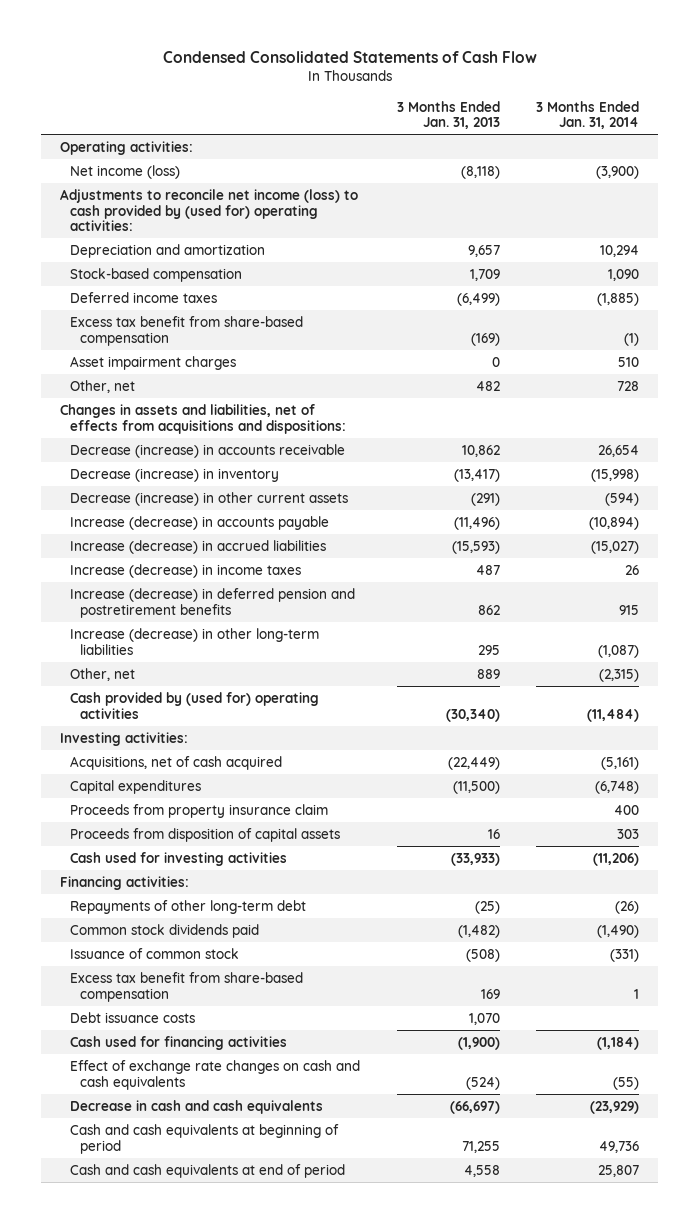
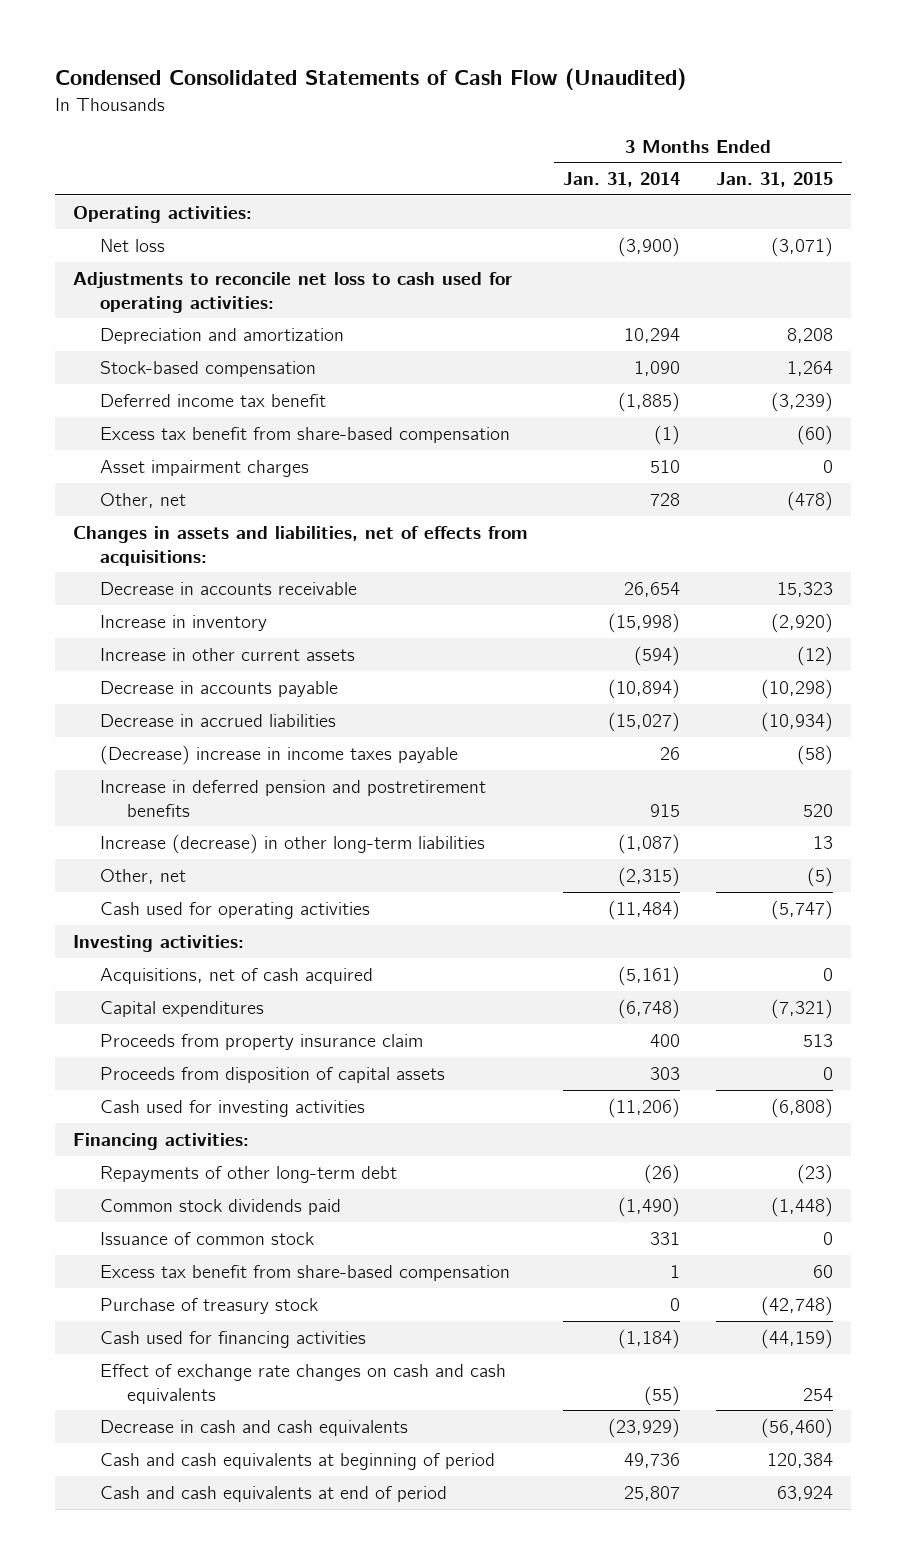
[162,50,537,63] Condensed Consolidated Statements of Cash Flow -> [55,67,687,90] Condensed Consolidated Statements of Cash Flow (Unaudited)
[396,100,500,130] 3 Months Ended Jan. 31, 2013 -> none
none -> [715,172,833,188] Jan. 31, 2015
[69,164,180,179] Net income (loss) -> [100,238,166,252] Net loss
[59,188,358,232] Adjustments to reconcile net income (loss) to cash provided by (used for) operating activities: -> [73,271,513,313] Adjustments to reconcile net loss to cash used for operating activities:
[69,291,217,303] Deferred income taxes -> [100,393,327,407] Deferred income tax benefit
[59,403,346,434] Changes in assets and liabilities, net of effects from acquisitions and dispositions: -> [73,525,528,566] Changes in assets and liabilities, net of effects from acquisitions:
[69,443,345,458] Decrease (increase) in accounts receivable -> [100,581,358,595] Decrease in accounts receivable
[69,467,279,482] Decrease (increase) in inventory -> [100,614,268,631] Increase in inventory
[69,491,348,506] Decrease (increase) in other current assets -> [100,647,356,661] Increase in other current assets
[69,515,329,530] Increase (decrease) in accounts payable -> [100,680,339,697] Decrease in accounts payable
[69,539,326,554] Increase (decrease) in accrued liabilities -> [100,713,337,727] Decrease in accrued liabilities
[69,563,301,578] Increase (decrease) in income taxes -> [100,744,459,765] (Decrease) increase in income taxes payable
[69,587,355,618] Increase (decrease) in deferred pension and postretirement benefits -> [100,779,487,817] Increase in deferred pension and postretirement benefits
[69,691,319,719] Cash provided by (used for) operating activities -> [100,901,371,919] Cash used for operating activities
[610,948,640,962] (331) -> [649,1231,680,1245] 331
[69,1011,195,1023] Debt issuance costs -> none
none -> [100,1297,319,1314] Purchase of treasury stock

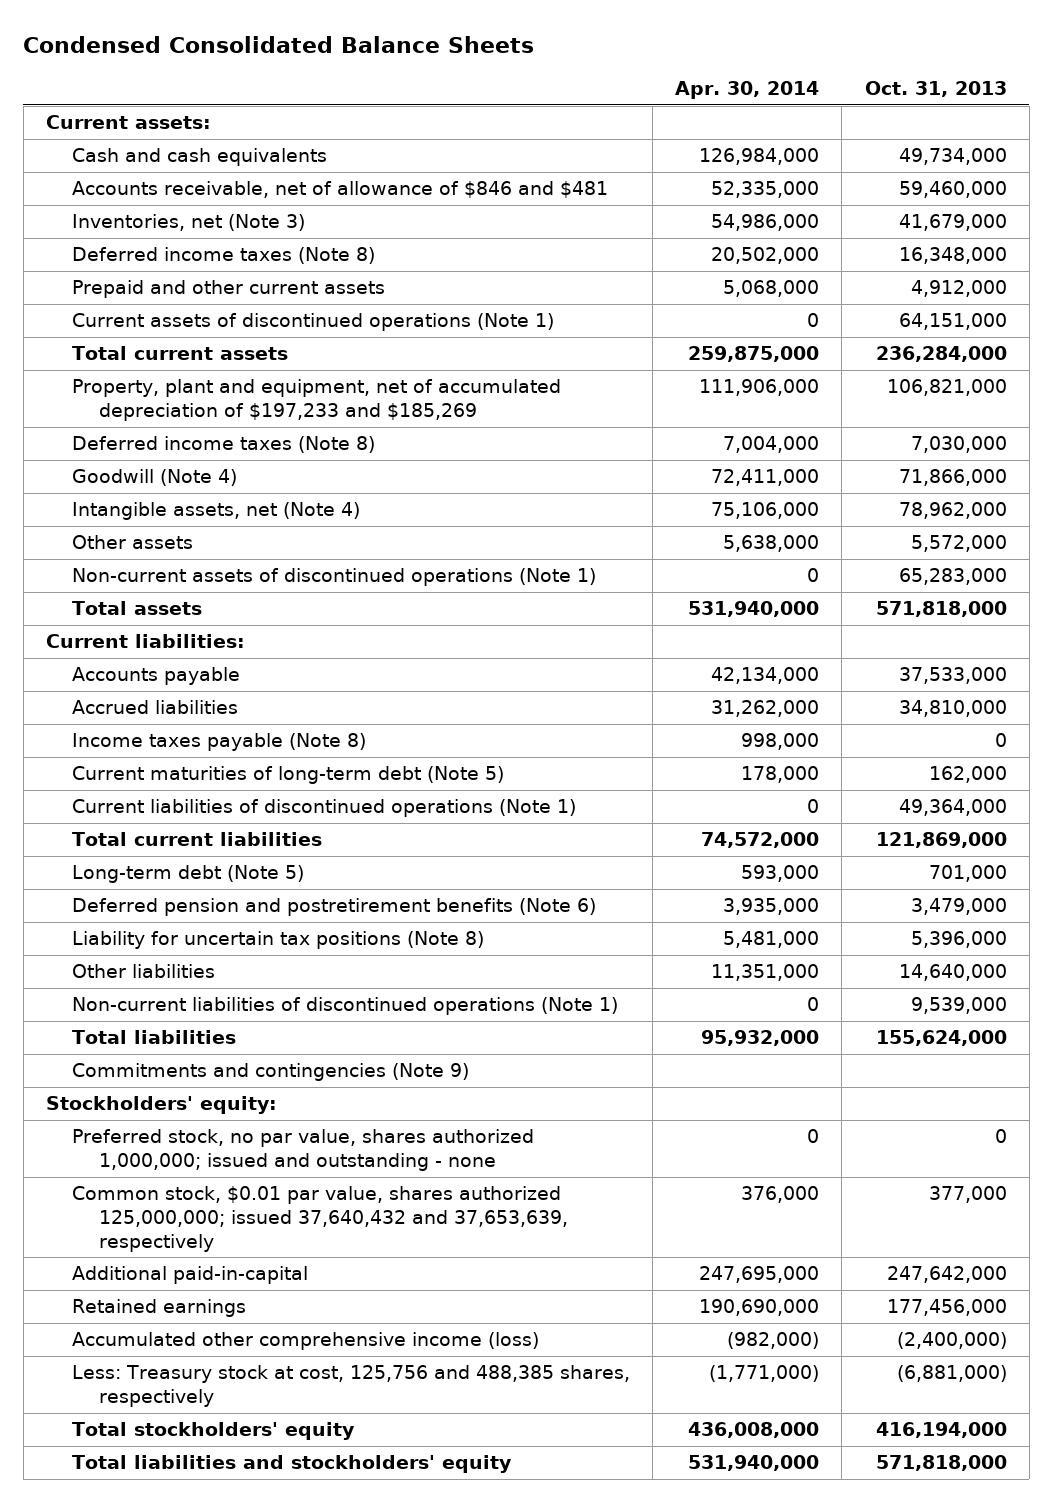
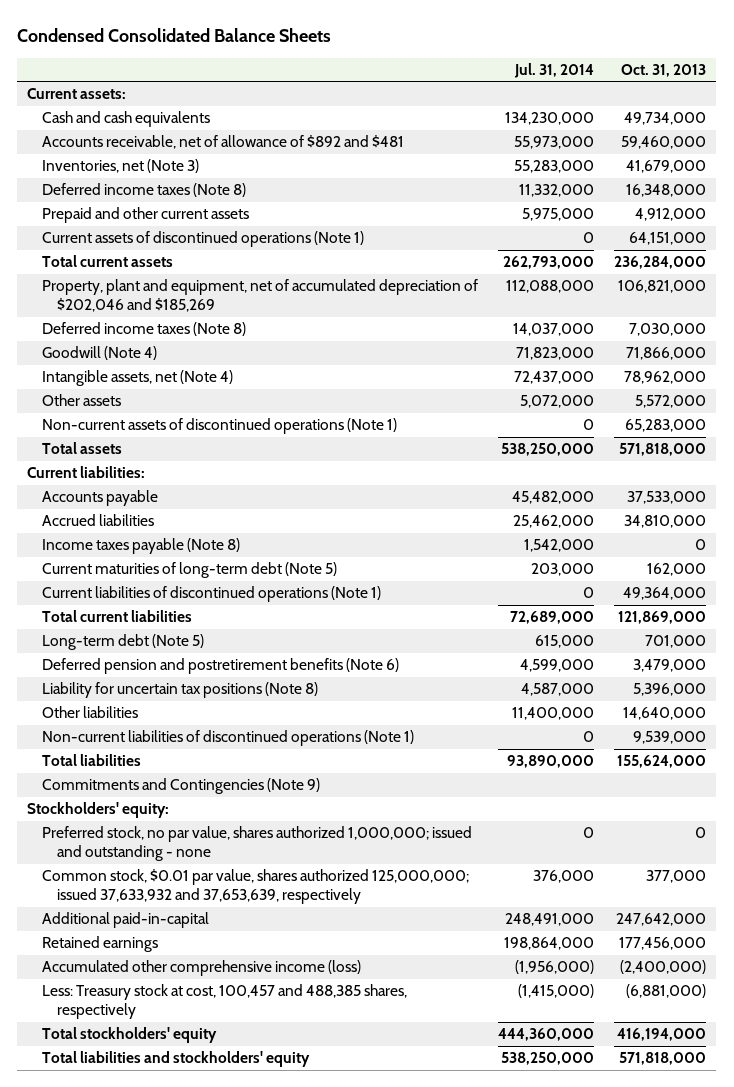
[675,80,820,99] Apr. 30, 2014 -> none
none -> [514,62,595,78] Jul. 31, 2014
[72,181,609,199] Accounts receivable, net of allowance of $846 and $481 -> [42,135,405,150] Accounts receivable, net of allowance of $892 and $481
[72,379,562,422] Property, plant and equipment, net of accumulated depreciation of $197,233 and $185,269 -> [42,279,479,313] Property, plant and equipment, net of accumulated depreciation of $202,046 and $185,269
[72,1063,470,1082] Commitments and contingencies (Note 9) -> [42,778,321,795] Commitments and Contingencies (Note 9)
[72,1186,568,1252] Common stock, $0.01 par value, shares authorized 125,000,000; issued 37,640,432 and 37,653,639, respectively -> [42,869,470,905] Common stock, $0.01 par value, shares authorized 125,000,000; issued 37,633,932 and 37,653,639, respectively
[72,1365,631,1408] Less: Treasury stock at cost, 125,756 and 488,385 shares, respectively -> [42,984,408,1020] Less: Treasury stock at cost, 100,457 and 488,385 shares, respectively

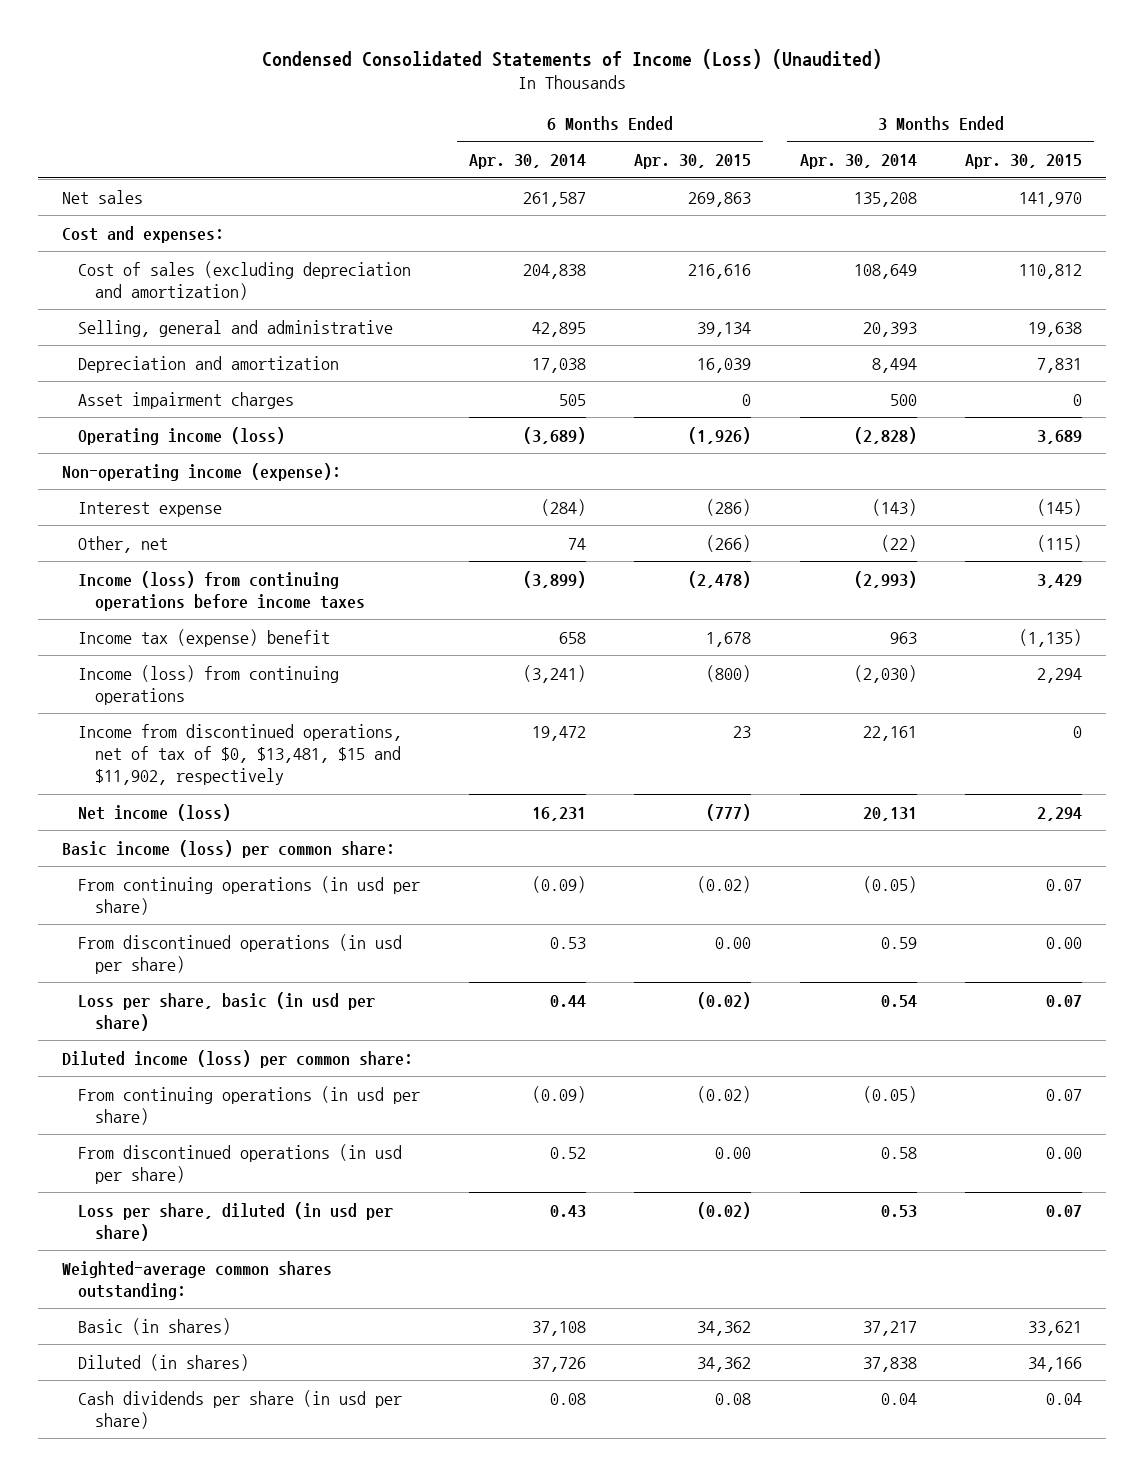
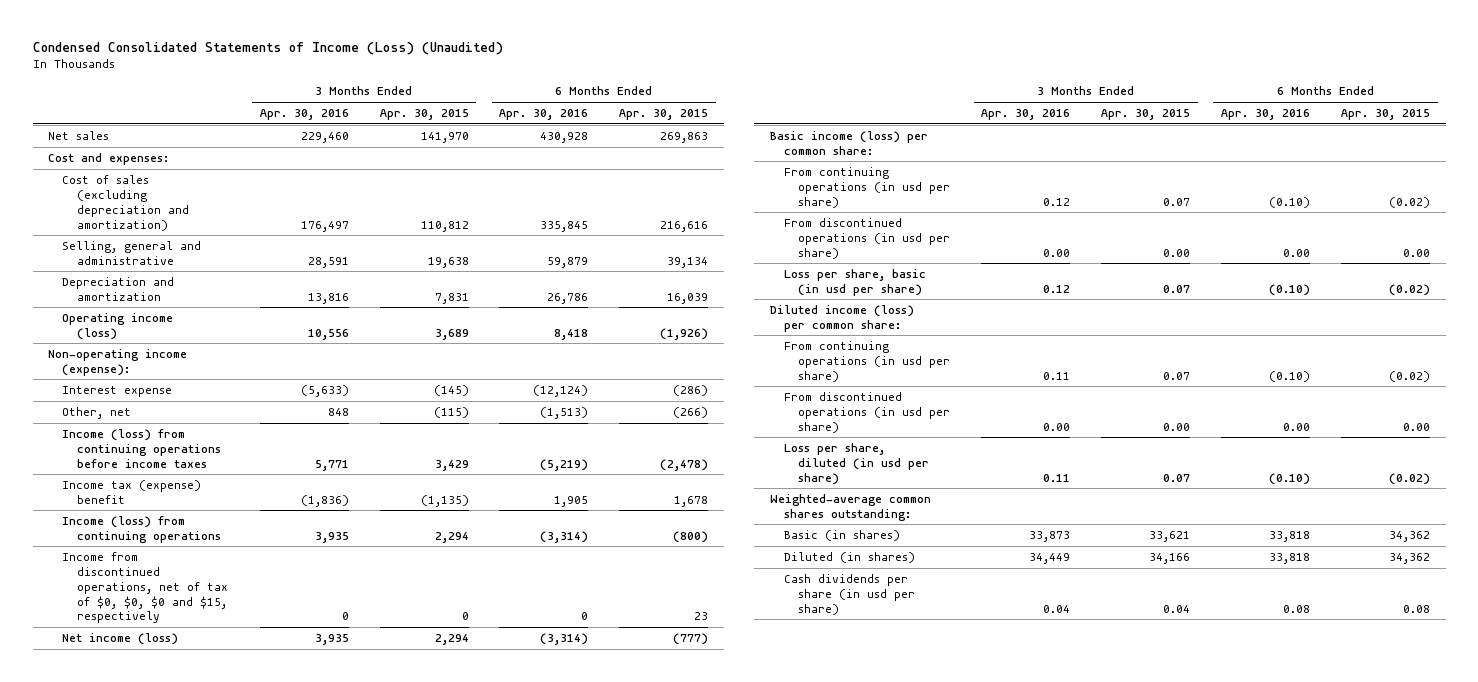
[468,154,586,170] Apr. 30, 2014 -> none
[799,154,917,170] Apr. 30, 2014 -> none
none -> [259,109,349,121] Apr. 30, 2016
none -> [499,109,589,121] Apr. 30, 2016
[78,391,295,409] Asset impairment charges -> none
[78,723,403,786] Income from discontinued operations, net of tax of $0, $13,481, $15 and $11,902, respectively -> [62,552,228,624] Income from discontinued operations, net of tax of $0, $0, $0 and $15, respectively

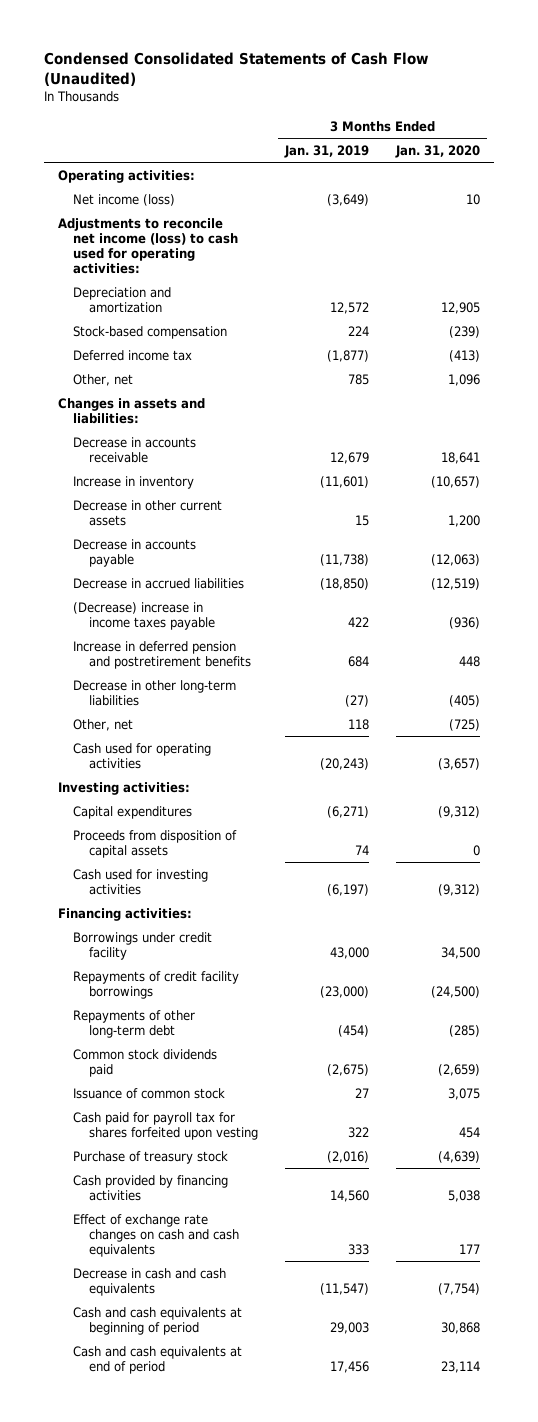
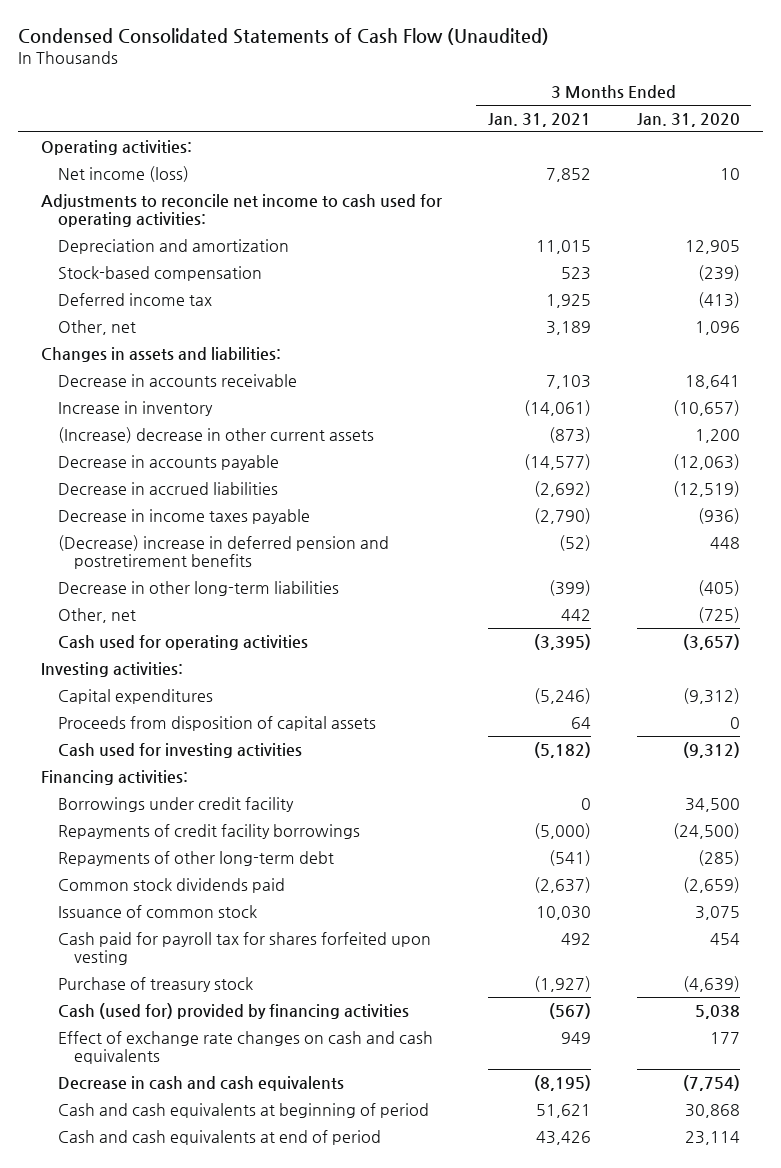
[283,144,369,158] Jan. 31, 2019 -> none
none -> [487,112,591,127] Jan. 31, 2021
[58,217,239,274] Adjustments to reconcile net income (loss) to cash used for operating activities: -> [41,193,443,228] Adjustments to reconcile net income to cash used for operating activities:
[73,499,223,526] Decrease in other current assets -> [57,426,374,443] (Increase) decrease in other current assets
[73,601,215,630] (Decrease) increase in income taxes payable -> [57,508,310,524] Decrease in income taxes payable
[73,640,251,669] Increase in deferred pension and postretirement benefits -> [57,534,389,570] (Decrease) increase in deferred pension and postretirement benefits
[73,1174,229,1201] Cash provided by financing activities -> [57,1002,409,1019] Cash (used for) provided by financing activities

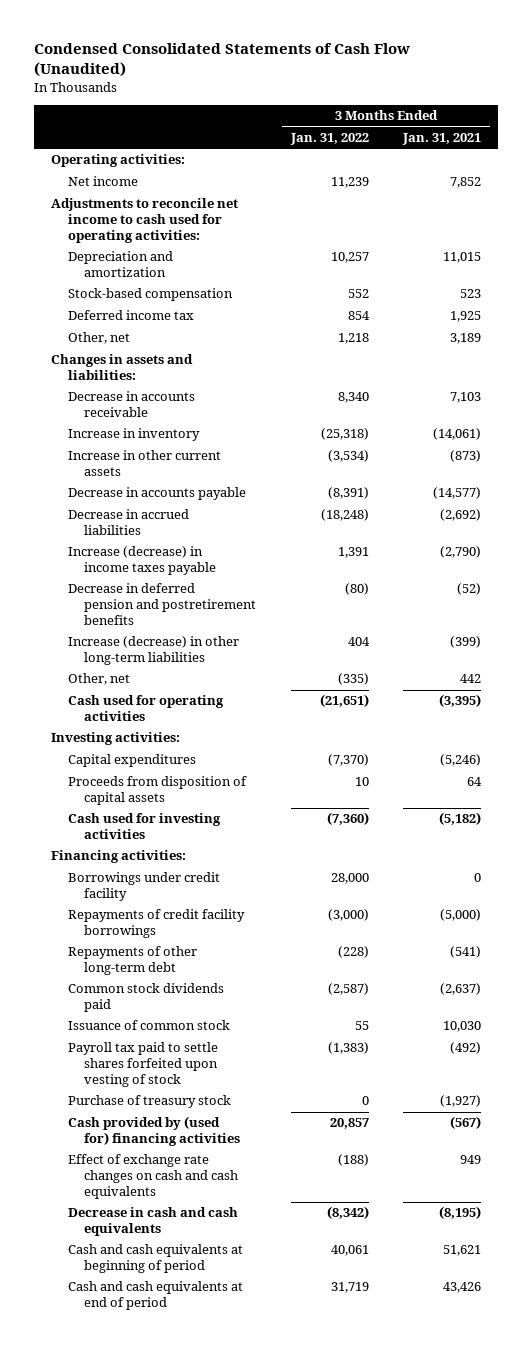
[636,112,740,127] Jan. 31, 2020 -> none
none -> [289,133,369,146] Jan. 31, 2022
[57,165,189,182] Net income (loss) -> [67,176,138,187] Net income
[57,426,374,443] (Increase) decrease in other current assets -> [67,450,221,477] Increase in other current assets
[57,508,310,524] Decrease in income taxes payable -> [67,546,217,576] Increase (decrease) in income taxes payable
[57,534,389,570] (Decrease) increase in deferred pension and postretirement benefits -> [67,583,257,625] Decrease in deferred pension and postretirement benefits
[57,580,339,596] Decrease in other long-term liabilities -> [67,636,239,666] Increase (decrease) in other long-term liabilities
[57,931,431,966] Cash paid for payroll tax for shares forfeited upon vesting -> [67,1042,219,1087] Payroll tax paid to settle shares forfeited upon vesting of stock
[560,932,591,945] 492 -> [449,1042,481,1055] (492)
[57,1002,409,1019] Cash (used for) provided by financing activities -> [67,1116,241,1147] Cash provided by (used for) financing activities

